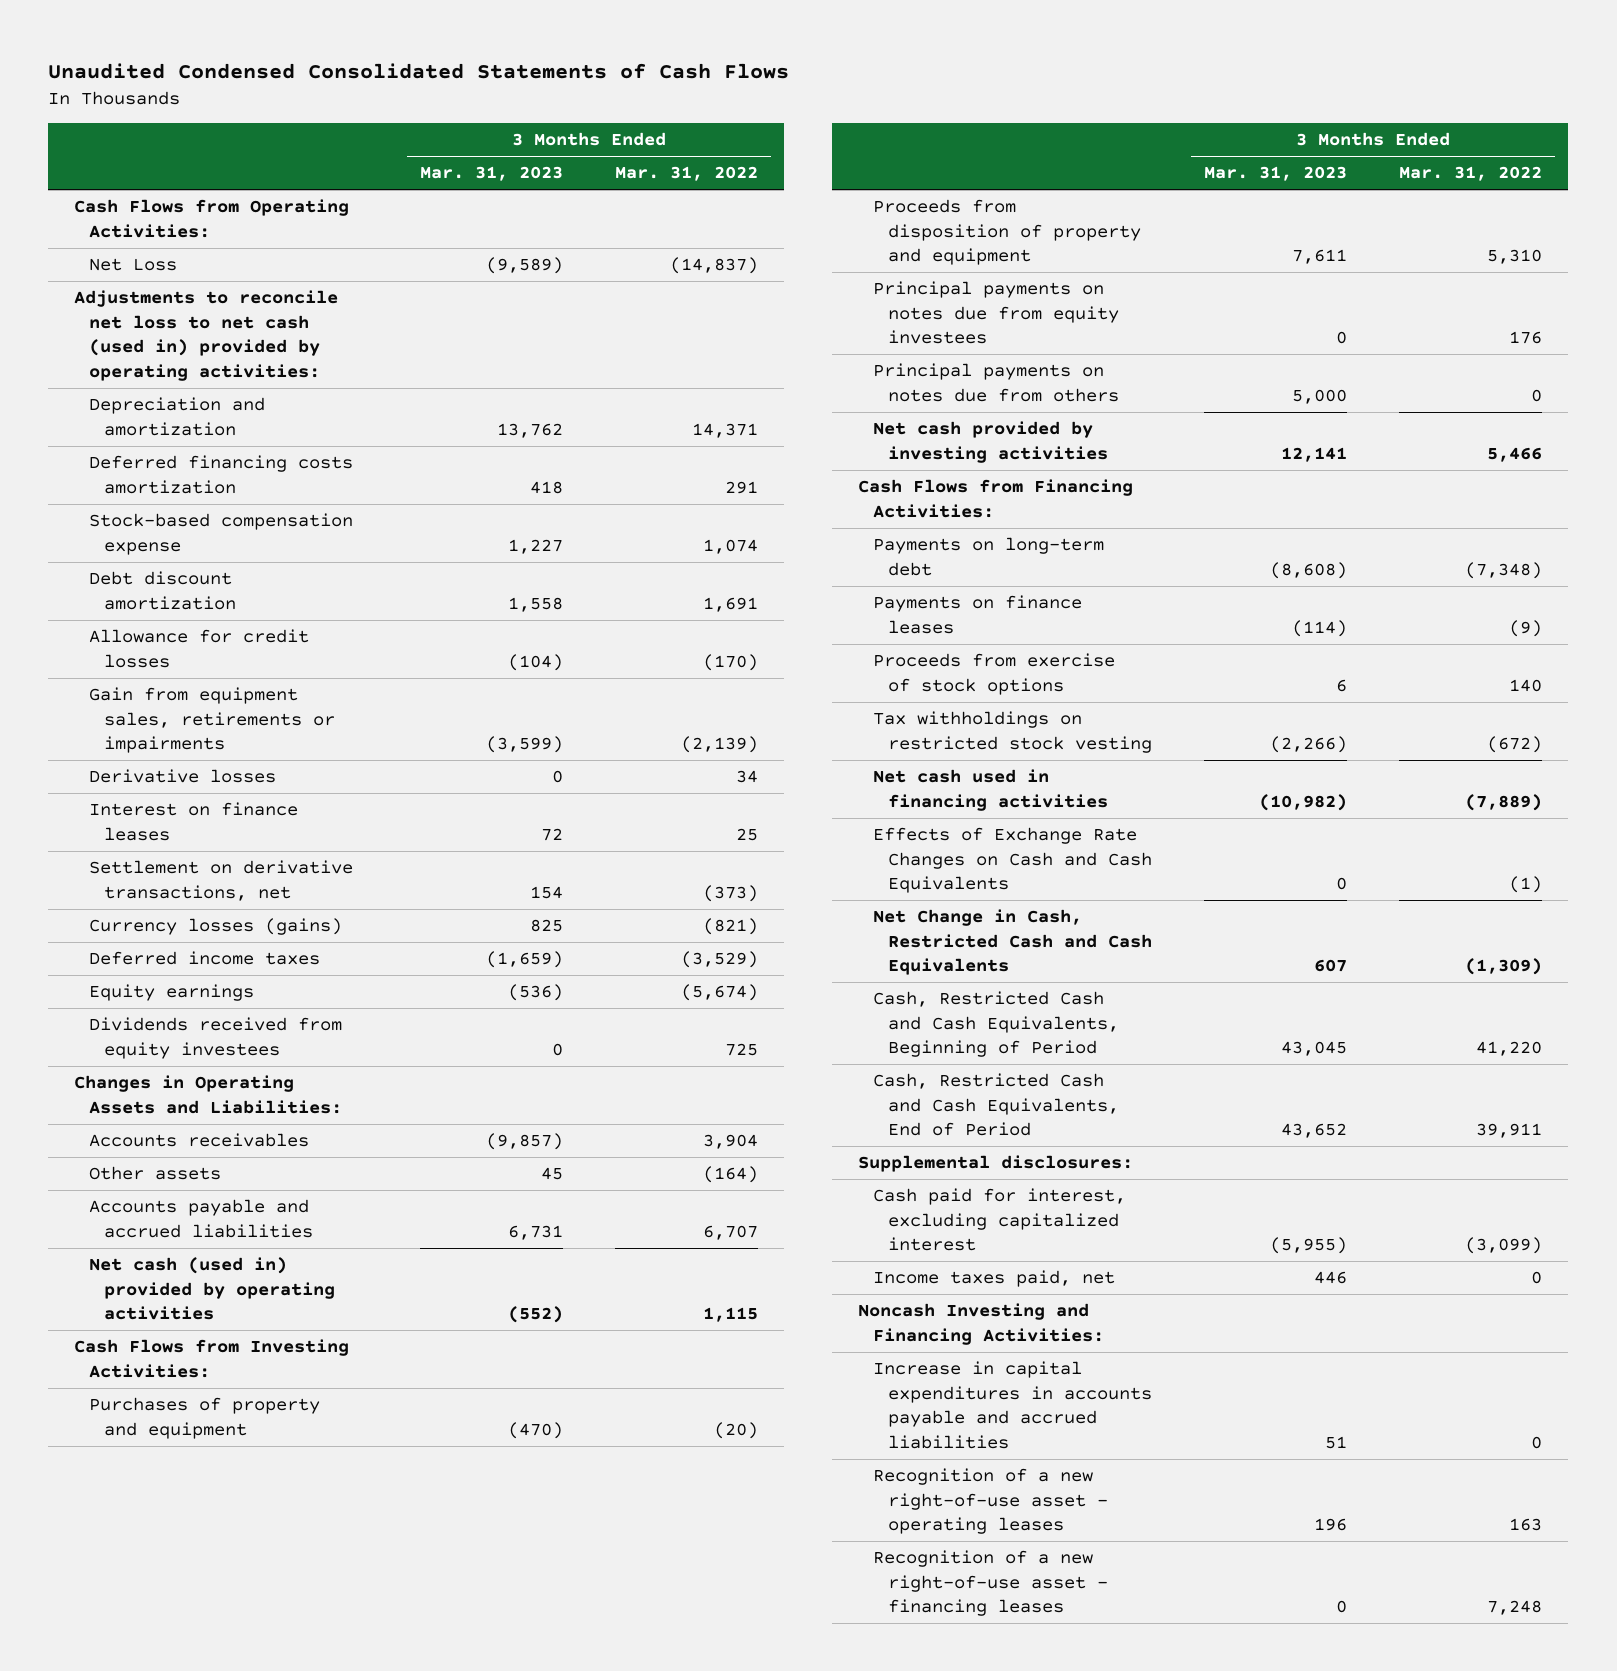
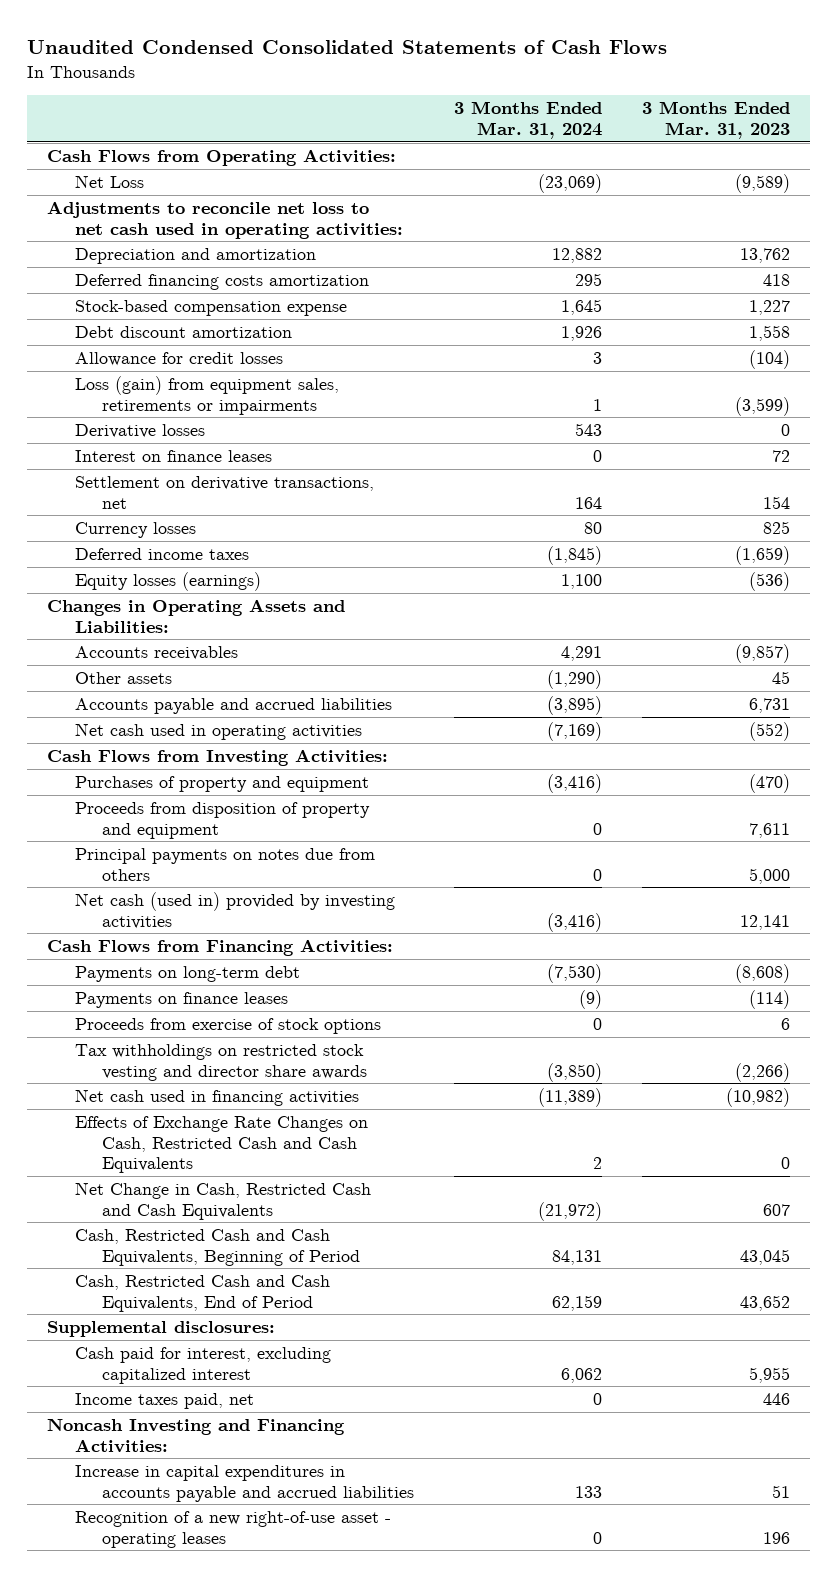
[615,166,759,182] Mar. 31, 2022 -> none
none -> [454,101,603,139] 3 Months Ended Mar. 31, 2024
[74,290,339,382] Adjustments to reconcile net loss to net cash (used in) provided by operating activities: -> [46,200,403,239] Adjustments to reconcile net loss to net cash used in operating activities:
[89,687,335,754] Gain from equipment sales, retirements or impairments -> [74,375,339,415] Loss (gain) from equipment sales, retirements or impairments
[89,918,343,936] Currency losses (gains) -> [74,521,196,538] Currency losses
[89,1017,343,1059] Dividends received from equity investees -> none
[89,984,255,1002] Equity earnings -> [74,571,261,591] Equity losses (earnings)
[89,1257,335,1321] Net cash (used in) provided by operating activities -> [74,722,362,740] Net cash used in operating activities
[873,281,1119,345] Principal payments on notes due from equity investees -> none
[873,421,1108,463] Net cash provided by investing activities -> [74,891,395,929] Net cash (used in) provided by investing activities
[873,711,1152,753] Tax withholdings on restricted stock vesting -> [74,1043,368,1081] Tax withholdings on restricted stock vesting and director share awards
[873,827,1152,894] Effects of Exchange Rate Changes on Cash and Cash Equivalents -> [74,1115,368,1174] Effects of Exchange Rate Changes on Cash, Restricted Cash and Cash Equivalents
[1269,1237,1347,1255] (5,955) -> [749,1366,791,1383] 5,955
[873,1550,1108,1617] Recognition of a new right-of-use asset - financing leases -> none

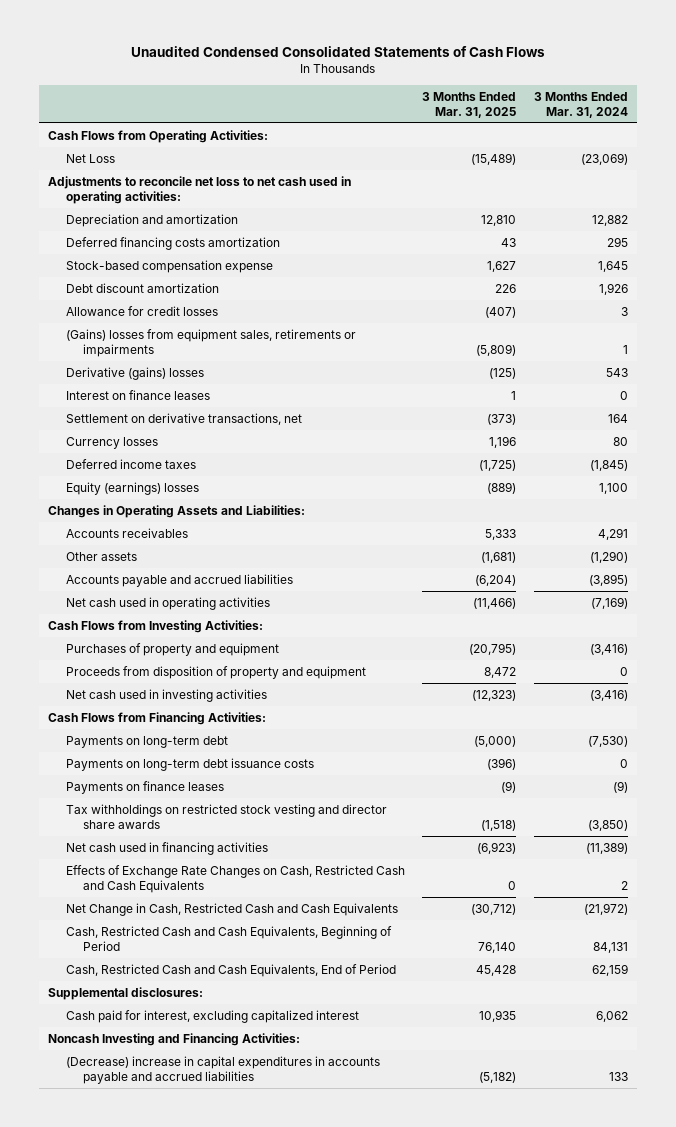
[642,101,791,139] 3 Months Ended Mar. 31, 2023 -> none
none -> [422,91,517,118] 3 Months Ended Mar. 31, 2025
[74,375,339,415] Loss (gain) from equipment sales, retirements or impairments -> [65,328,356,357] (Gains) losses from equipment sales, retirements or impairments
[74,423,205,438] Derivative losses -> [65,366,204,380] Derivative (gains) losses
[74,571,261,591] Equity losses (earnings) -> [65,481,199,495] Equity (earnings) losses
[74,847,375,881] Principal payments on notes due from others -> none
[74,891,395,929] Net cash (used in) provided by investing activities -> [65,688,267,702] Net cash used in investing activities
none -> [65,757,314,771] Payments on long-term debt issuance costs
[74,1017,381,1034] Proceeds from exercise of stock options -> none
[74,1392,254,1409] Income taxes paid, net -> none
[74,1510,391,1548] Recognition of a new right-of-use asset - operating leases -> none
[74,1464,415,1502] Increase in capital expenditures in accounts payable and accrued liabilities -> [65,1055,380,1084] (Decrease) increase in capital expenditures in accounts payable and accrued liabilities

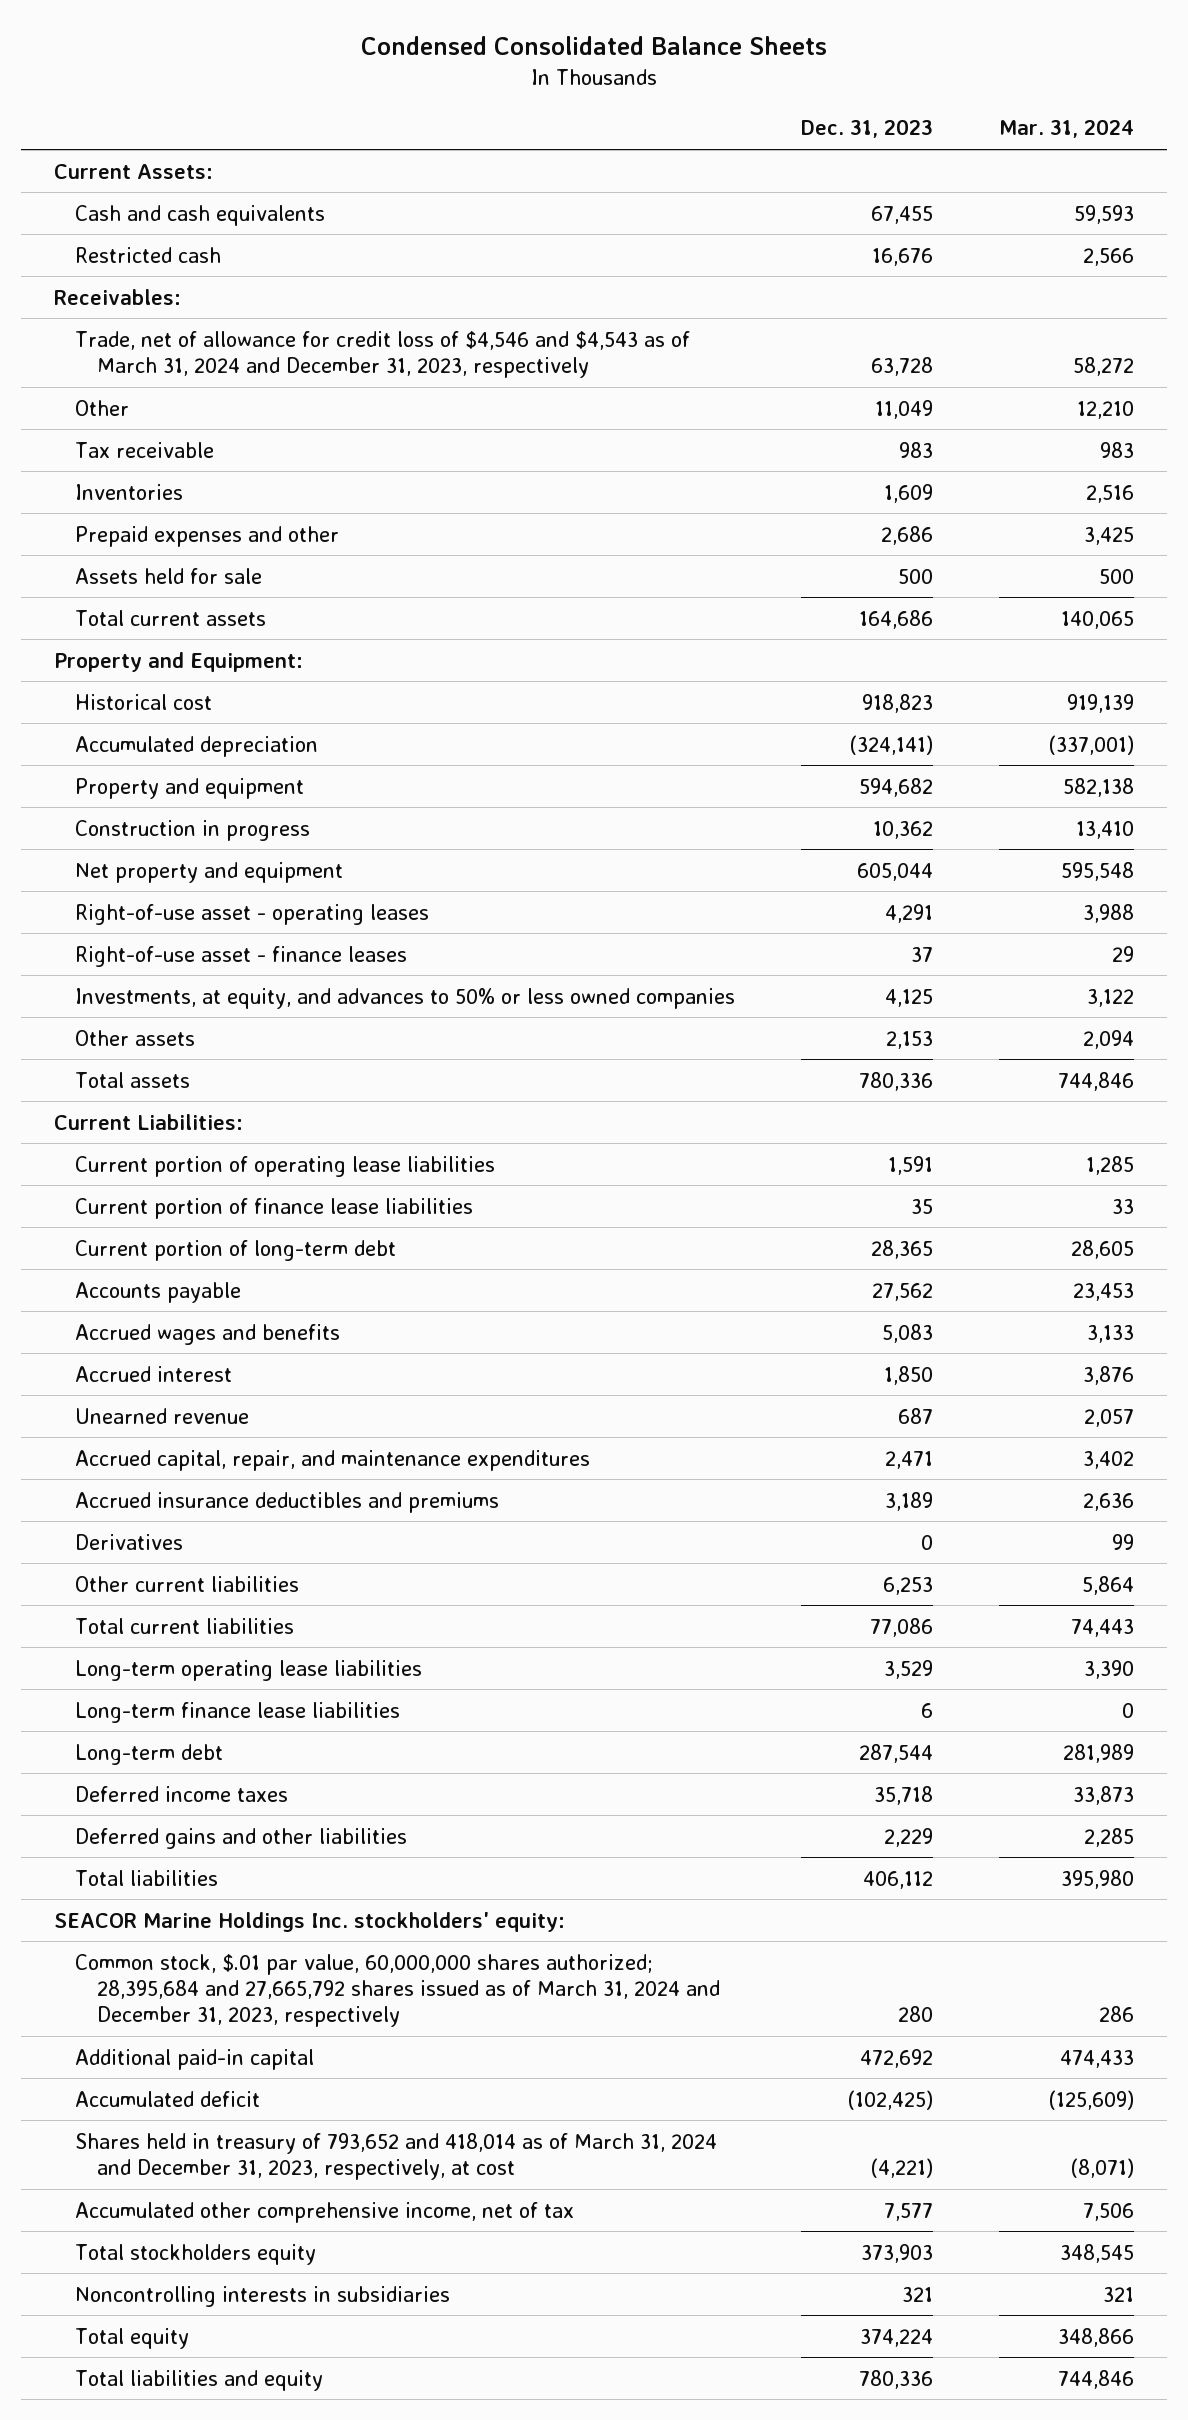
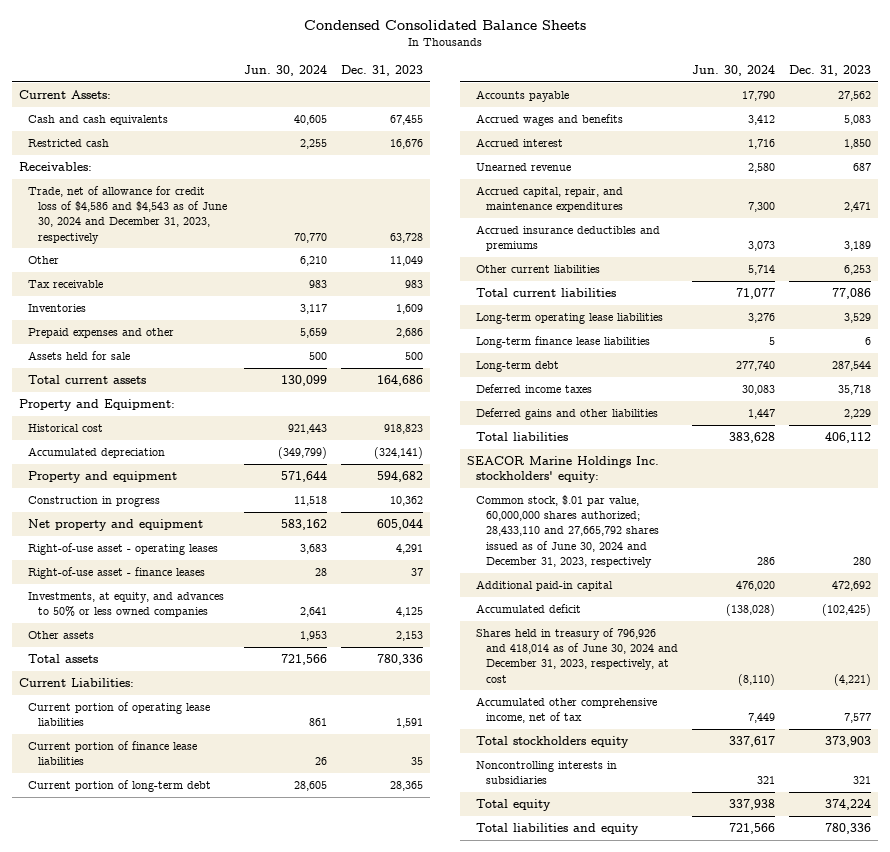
[999,119,1135,139] Mar. 31, 2024 -> none
none -> [243,64,327,76] Jun. 30, 2024
[75,330,691,379] Trade, net of allowance for credit loss of $4,546 and $4,543 as of March 31, 2024 and December 31, 2023, respectively -> [28,186,227,244] Trade, net of allowance for credit loss of $4,586 and $4,543 as of June 30, 2024 and December 31, 2023, respectively
[75,1533,184,1550] Derivatives -> none
[75,1953,720,2028] Common stock, $.01 par value, 60,000,000 shares authorized; 28,395,684 and 27,665,792 shares issued as of March 31, 2024 and December 31, 2023, respectively -> [476,495,659,568] Common stock, $.01 par value, 60,000,000 shares authorized; 28,433,110 and 27,665,792 shares issued as of June 30, 2024 and December 31, 2023, respectively
[75,2132,718,2181] Shares held in treasury of 793,652 and 418,014 as of March 31, 2024 and December 31, 2023, respectively, at cost -> [476,628,678,683] Shares held in treasury of 796,926 and 418,014 as of June 30, 2024 and December 31, 2023, respectively, at cost

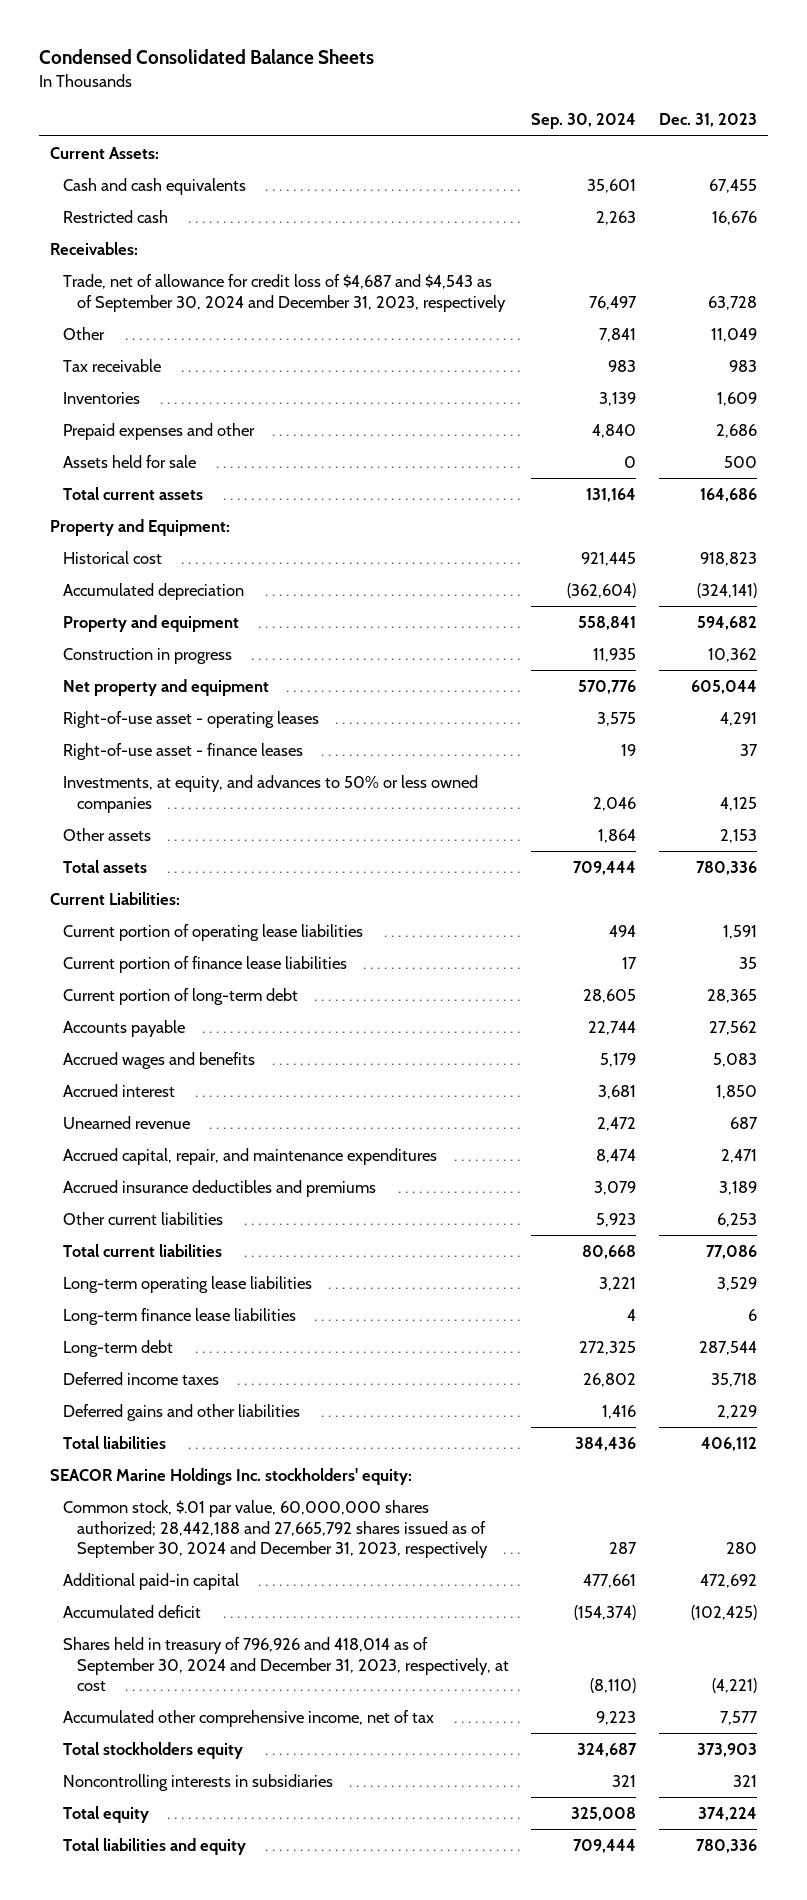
[243,64,327,76] Jun. 30, 2024 -> none
none -> [531,113,637,130] Sep. 30, 2024
[28,186,227,244] Trade, net of allowance for credit loss of $4,586 and $4,543 as of June 30, 2024 and December 31, 2023, respectively -> [63,274,506,312] Trade, net of allowance for credit loss of $4,687 and $4,543 as of September 30, 2024 and December 31, 2023, respectively
[476,495,659,568] Common stock, $.01 par value, 60,000,000 shares authorized; 28,433,110 and 27,665,792 shares issued as of June 30, 2024 and December 31, 2023, respectively -> [63,1500,488,1559] Common stock, $.01 par value, 60,000,000 shares authorized; 28,442,188 and 27,665,792 shares issued as of September 30, 2024 and December 31, 2023, respectively
[476,628,678,683] Shares held in treasury of 796,926 and 418,014 as of June 30, 2024 and December 31, 2023, respectively, at cost -> [63,1637,509,1692] Shares held in treasury of 796,926 and 418,014 as of September 30, 2024 and December 31, 2023, respectively, at cost

